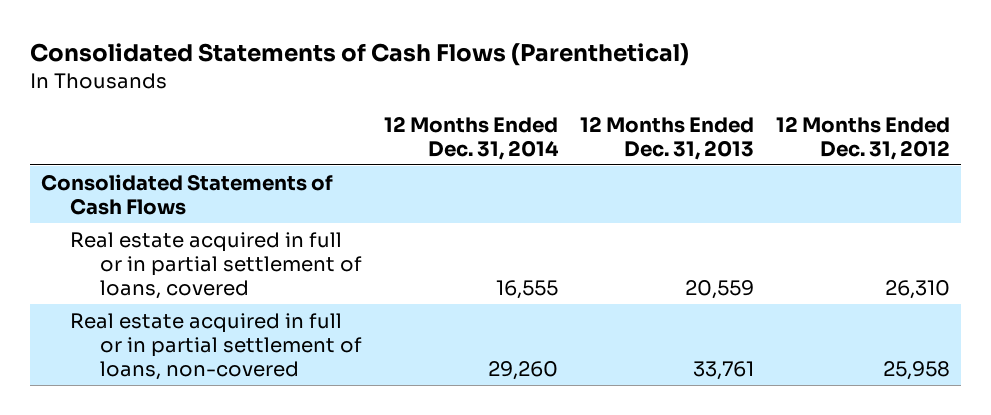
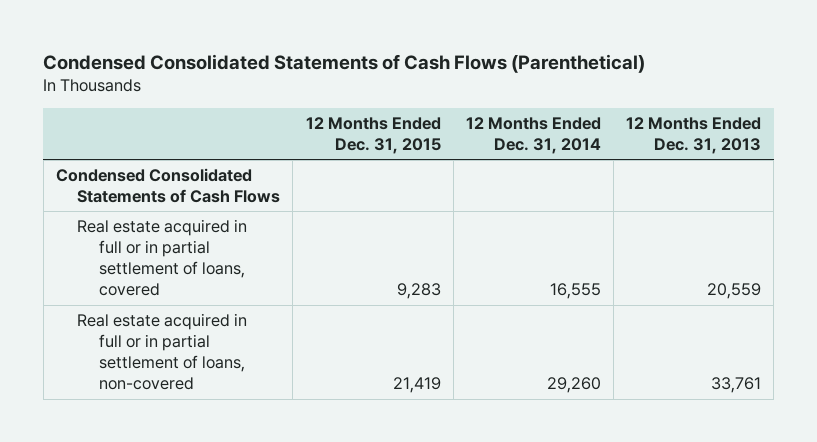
[30,43,690,67] Consolidated Statements of Cash Flows (Parenthetical) -> [43,54,646,74] Condensed Consolidated Statements of Cash Flows (Parenthetical)
[775,115,950,160] 12 Months Ended Dec. 31, 2012 -> none
none -> [305,117,441,155] 12 Months Ended Dec. 31, 2015
[41,173,334,215] Consolidated Statements of Cash Flows -> [55,168,281,204] Condensed Consolidated Statements of Cash Flows

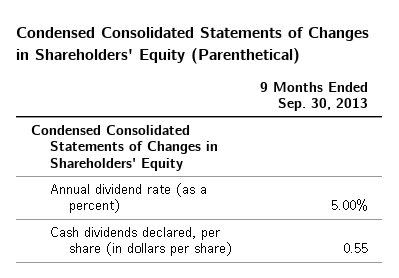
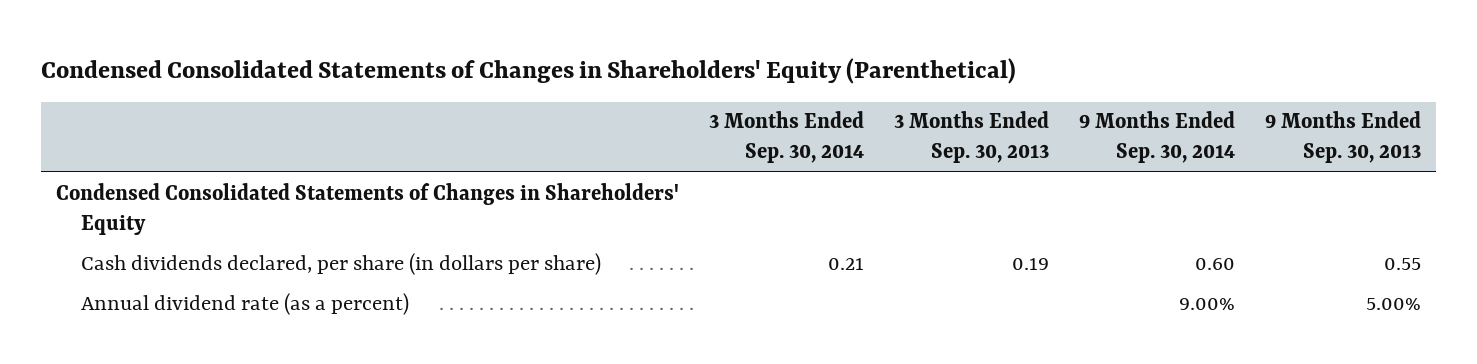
none -> [708,111,864,164] 3 Months Ended Sep. 30, 2014
none -> [893,111,1049,164] 3 Months Ended Sep. 30, 2013
none -> [1079,111,1236,164] 9 Months Ended Sep. 30, 2014
[49,182,207,214] Annual dividend rate (as a percent) -> [81,292,410,315] Annual dividend rate (as a percent)

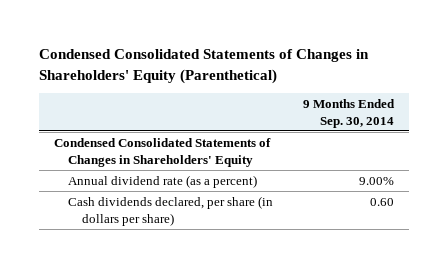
[708,111,864,164] 3 Months Ended Sep. 30, 2014 -> none
[893,111,1049,164] 3 Months Ended Sep. 30, 2013 -> none
[1265,111,1422,164] 9 Months Ended Sep. 30, 2013 -> none
[81,252,602,275] Cash dividends declared, per share (in dollars per share) -> [67,195,273,226] Cash dividends declared, per share (in dollars per share)

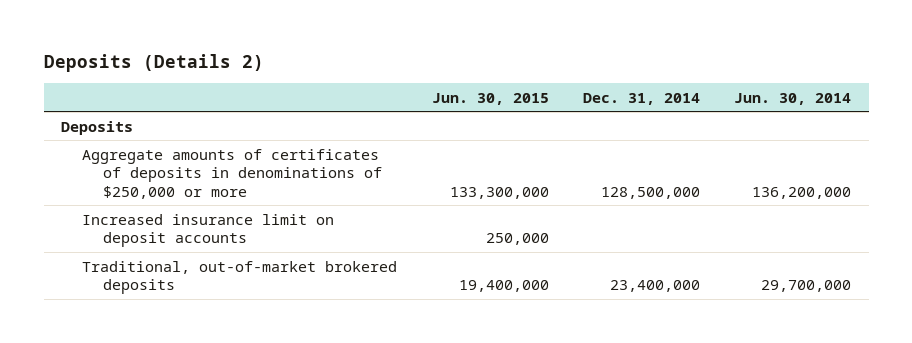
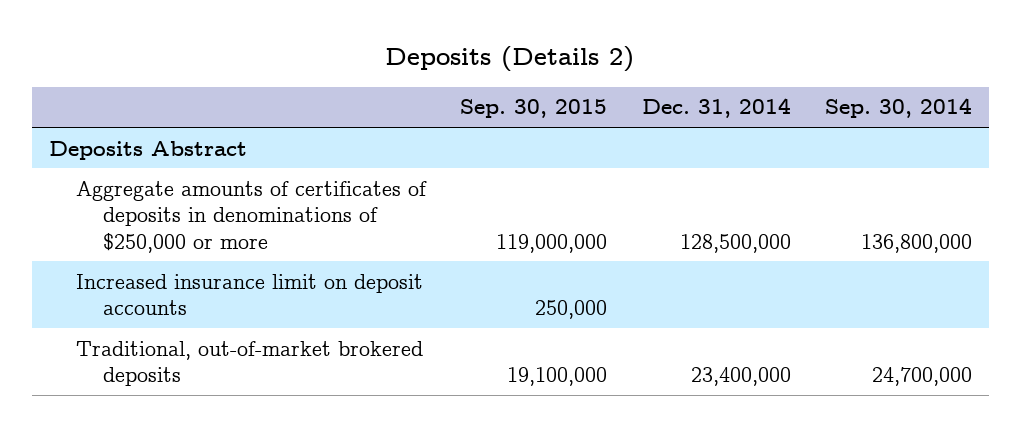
[431,92,549,105] Jun. 30, 2015 -> none
[734,92,852,105] Jun. 30, 2014 -> none
none -> [460,99,608,119] Sep. 30, 2015
none -> [824,98,972,119] Sep. 30, 2014
[61,120,134,135] Deposits -> [48,140,247,160] Deposits Abstract

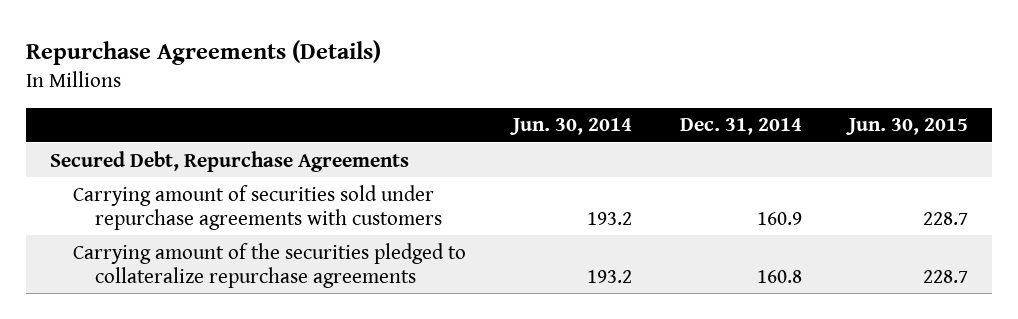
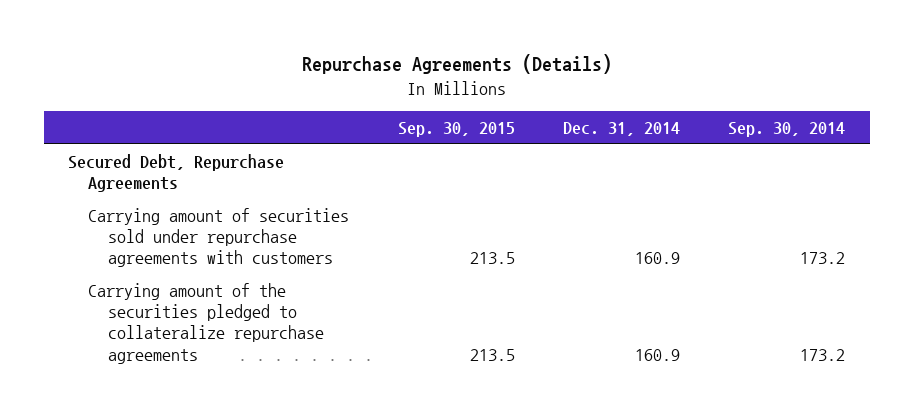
[510,118,633,136] Jun. 30, 2014 -> none
[846,118,969,136] Jun. 30, 2015 -> none
none -> [397,121,515,137] Sep. 30, 2015
none -> [728,121,846,137] Sep. 30, 2014
[756,269,802,283] 160.8 -> [635,348,681,361] 160.9

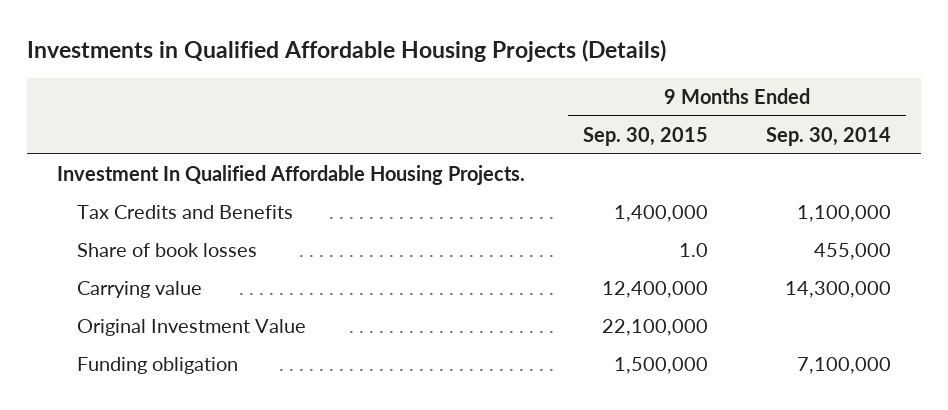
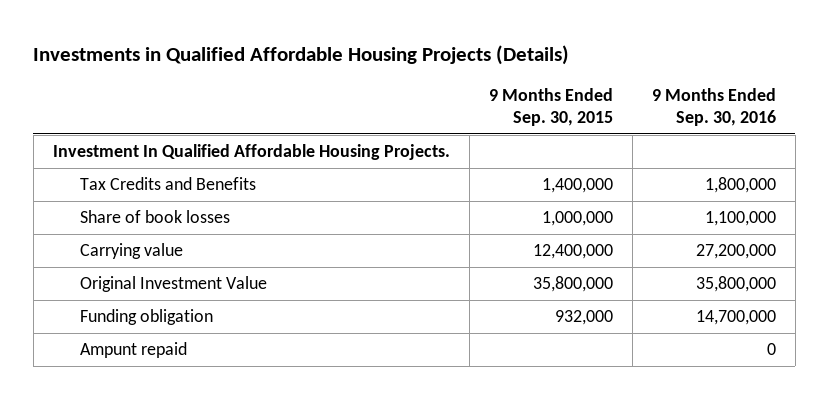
[766,126,892,146] Sep. 30, 2014 -> none
none -> [651,87,776,126] 9 Months Ended Sep. 30, 2016
[678,243,708,258] 1.0 -> [541,211,613,227] 1,000,000
[601,319,708,337] 22,100,000 -> [532,276,613,293] 35,800,000
[613,357,708,375] 1,500,000 -> [554,310,613,326] 932,000
none -> [80,342,188,359] Ampunt repaid

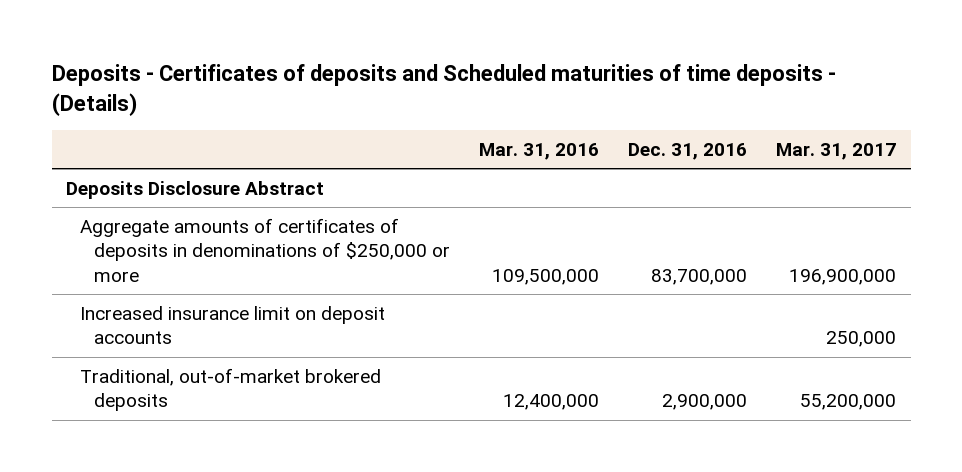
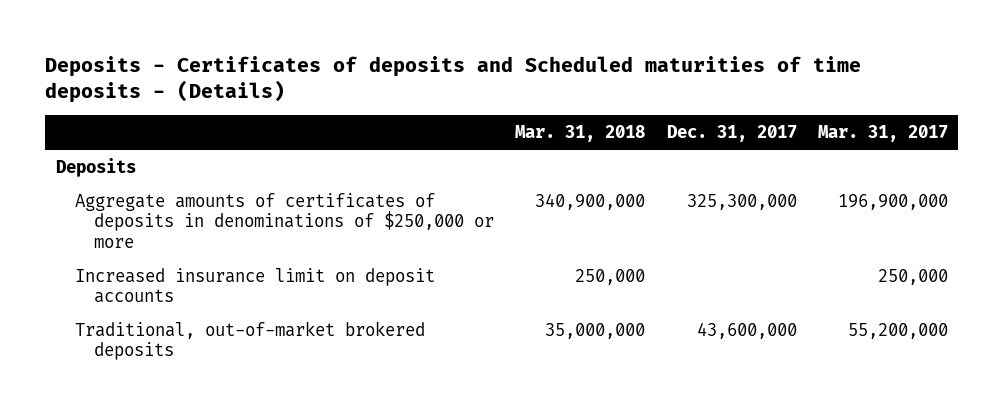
[479,142,600,160] Mar. 31, 2016 -> none
[628,142,748,160] Dec. 31, 2016 -> none
none -> [515,125,646,143] Mar. 31, 2018
none -> [666,125,797,143] Dec. 31, 2017
[66,180,325,199] Deposits Disclosure Abstract -> [55,157,136,177] Deposits

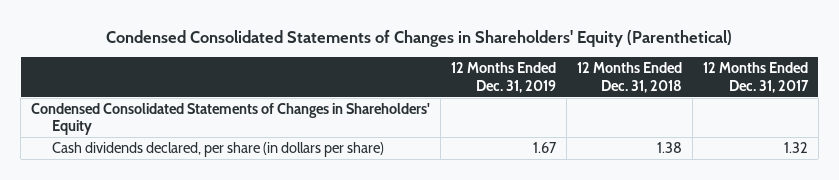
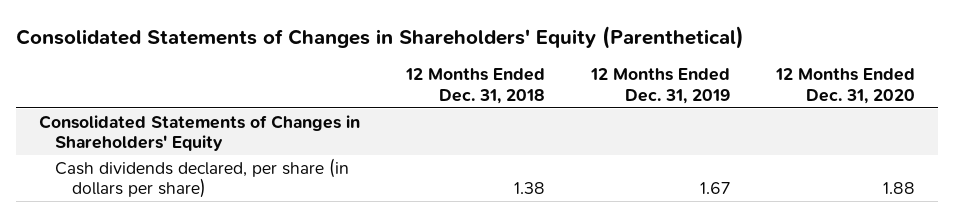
[106,30,733,48] Condensed Consolidated Statements of Changes in Shareholders' Equity (Parenthetical) -> [16,25,745,49] Consolidated Statements of Changes in Shareholders' Equity (Parenthetical)
[702,62,809,93] 12 Months Ended Dec. 31, 2017 -> none
none -> [774,68,915,104] 12 Months Ended Dec. 31, 2020
[31,102,431,136] Condensed Consolidated Statements of Changes in Shareholders' Equity -> [39,114,361,152] Consolidated Statements of Changes in Shareholders' Equity

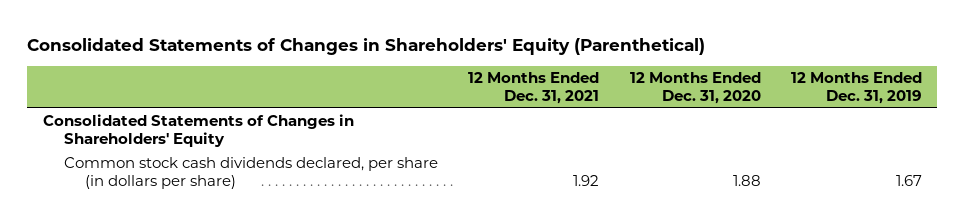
[404,68,545,104] 12 Months Ended Dec. 31, 2018 -> none
none -> [468,71,600,105] 12 Months Ended Dec. 31, 2021
[55,157,350,199] Cash dividends declared, per share (in dollars per share) -> [63,157,438,190] Common stock cash dividends declared, per share (in dollars per share)

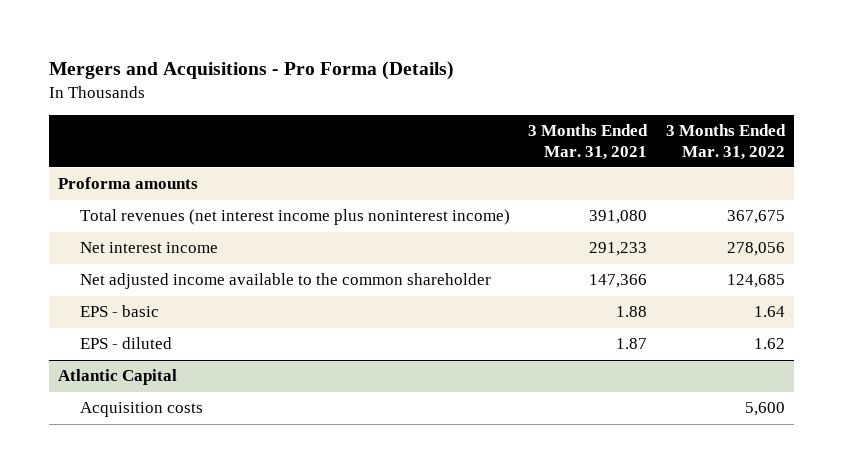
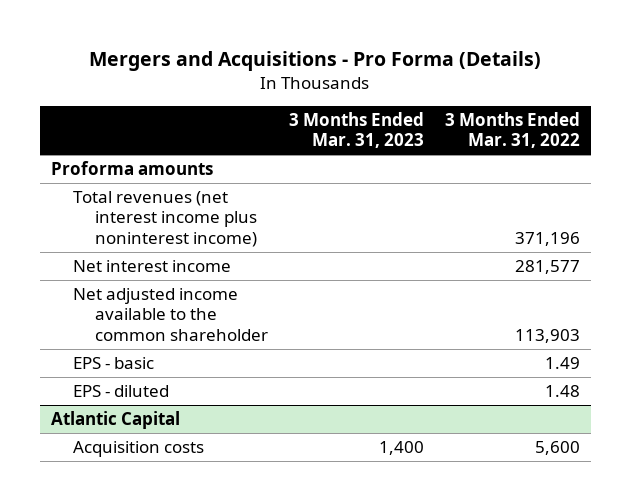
[528,124,649,160] 3 Months Ended Mar. 31, 2021 -> none
none -> [288,111,424,149] 3 Months Ended Mar. 31, 2023
[726,210,785,225] 367,675 -> [514,231,580,246] 371,196
[726,242,785,257] 278,056 -> [514,260,580,275] 281,577
[726,274,785,289] 124,685 -> [514,328,580,343] 113,903
[753,306,785,318] 1.64 -> [544,357,580,370] 1.49
[753,338,785,350] 1.62 -> [544,385,580,398] 1.48

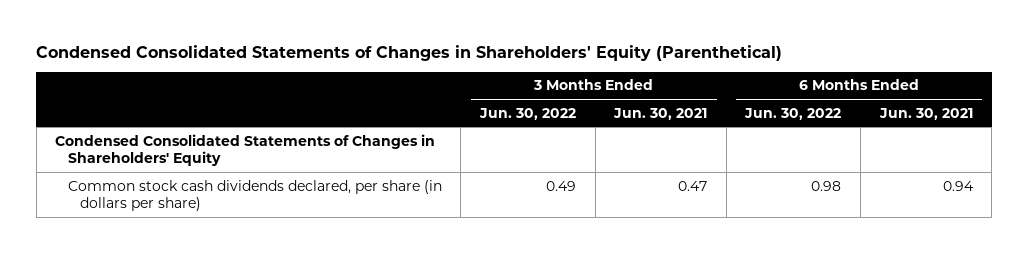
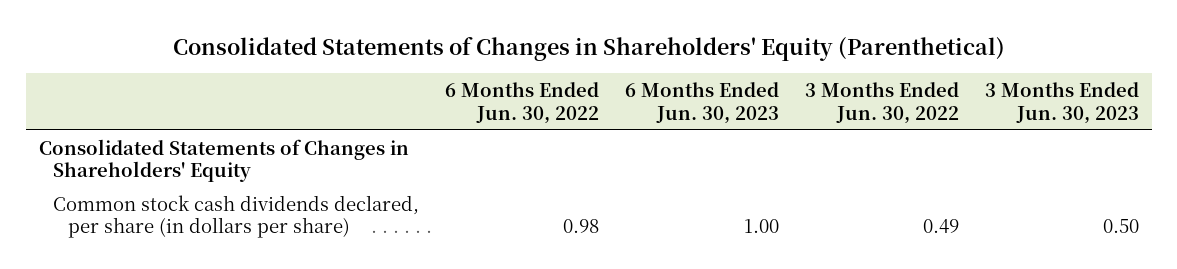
[36,44,783,61] Condensed Consolidated Statements of Changes in Shareholders' Equity (Parenthetical) -> [172,36,1005,61] Consolidated Statements of Changes in Shareholders' Equity (Parenthetical)
[613,107,708,120] Jun. 30, 2021 -> none
[878,107,973,120] Jun. 30, 2021 -> none
none -> [624,82,779,124] 6 Months Ended Jun. 30, 2023
none -> [984,82,1139,124] 3 Months Ended Jun. 30, 2023
[55,133,436,166] Condensed Consolidated Statements of Changes in Shareholders' Equity -> [38,138,409,183] Consolidated Statements of Changes in Shareholders' Equity

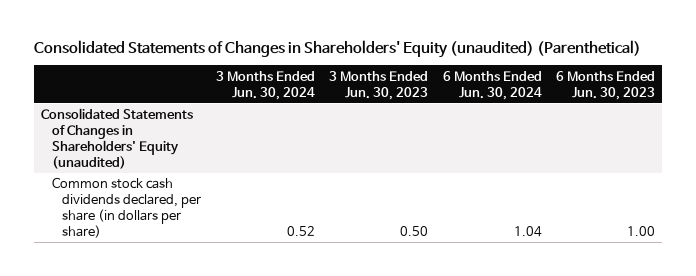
[172,36,1005,61] Consolidated Statements of Changes in Shareholders' Equity (Parenthetical) -> [33,40,641,59] Consolidated Statements of Changes in Shareholders' Equity (unaudited) (Parenthetical)
[444,82,599,124] 6 Months Ended Jun. 30, 2022 -> none
[804,82,959,124] 3 Months Ended Jun. 30, 2022 -> none
none -> [215,70,315,100] 3 Months Ended Jun. 30, 2024
none -> [442,70,542,100] 6 Months Ended Jun. 30, 2024
[38,138,409,183] Consolidated Statements of Changes in Shareholders' Equity -> [40,108,193,169] Consolidated Statements of Changes in Shareholders' Equity (unaudited)

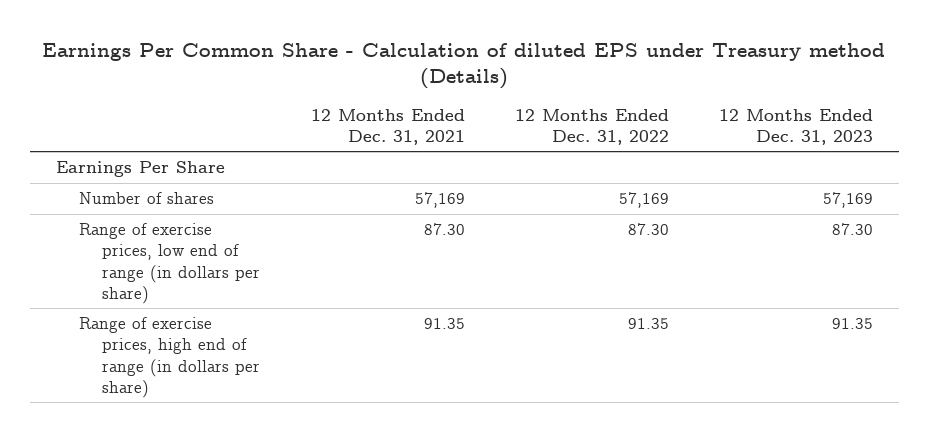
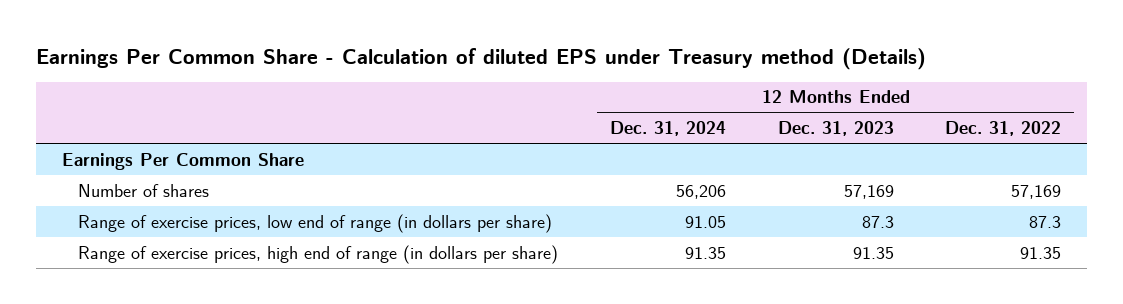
[310,108,465,146] 12 Months Ended Dec. 31, 2021 -> none
none -> [610,121,727,137] Dec. 31, 2024
[55,161,225,178] Earnings Per Share -> [61,152,304,170] Earnings Per Common Share
[628,223,670,236] 87.30 -> [1029,215,1062,228] 87.3
[832,223,874,236] 87.30 -> [861,215,894,228] 87.3

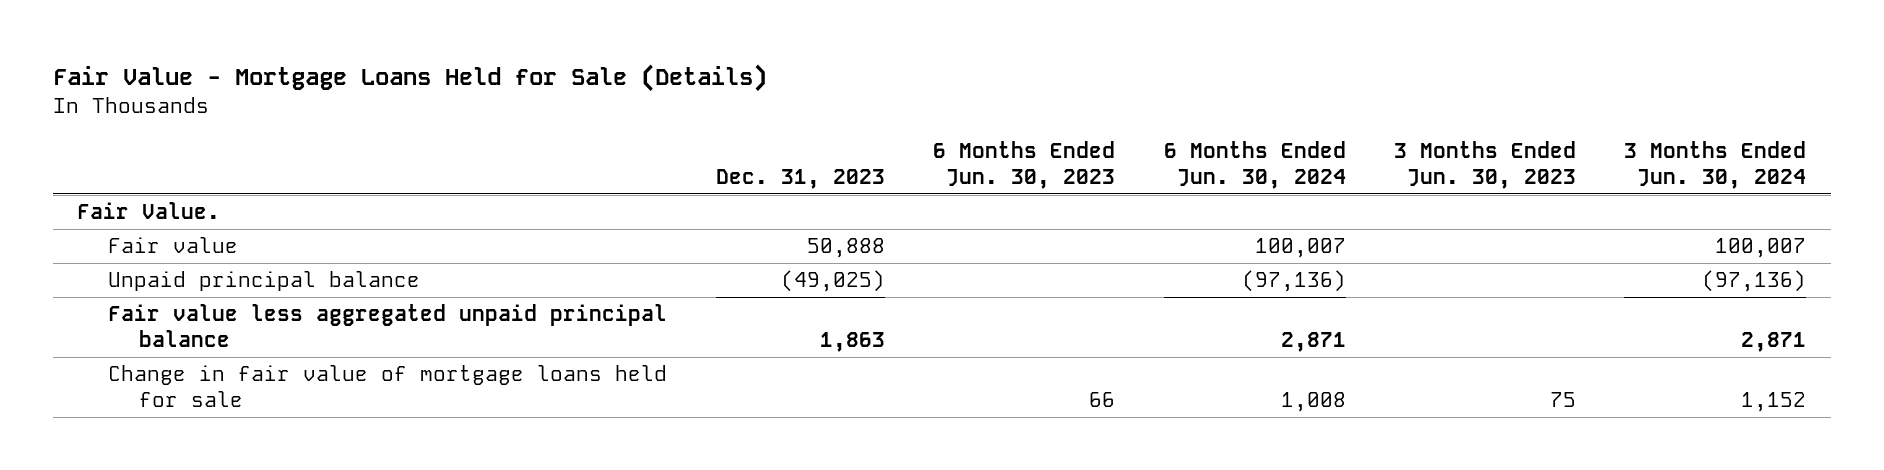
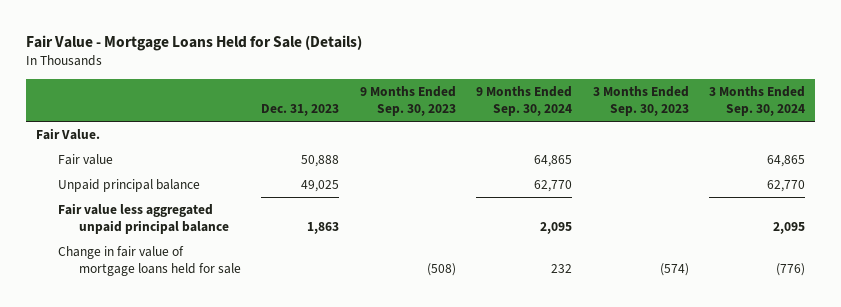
[933,141,1116,190] 6 Months Ended Jun. 30, 2023 -> none
[1163,141,1346,190] 6 Months Ended Jun. 30, 2024 -> none
[1394,141,1577,190] 3 Months Ended Jun. 30, 2023 -> none
[1624,141,1807,190] 3 Months Ended Jun. 30, 2024 -> none
none -> [359,85,456,117] 9 Months Ended Sep. 30, 2023
none -> [476,85,573,117] 9 Months Ended Sep. 30, 2024
none -> [592,85,689,117] 3 Months Ended Sep. 30, 2023
none -> [708,85,805,117] 3 Months Ended Sep. 30, 2024
[780,270,885,293] (49,025) -> [301,179,340,192] 49,025

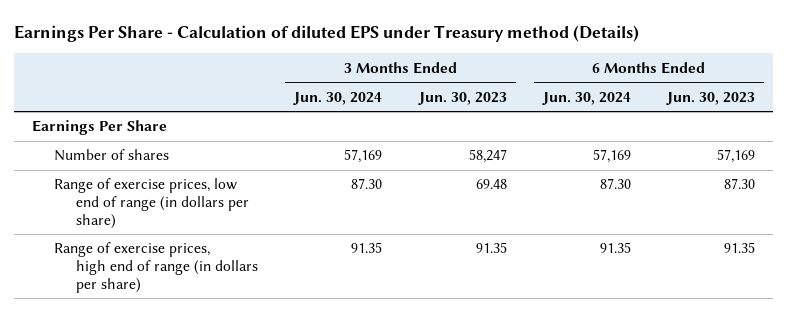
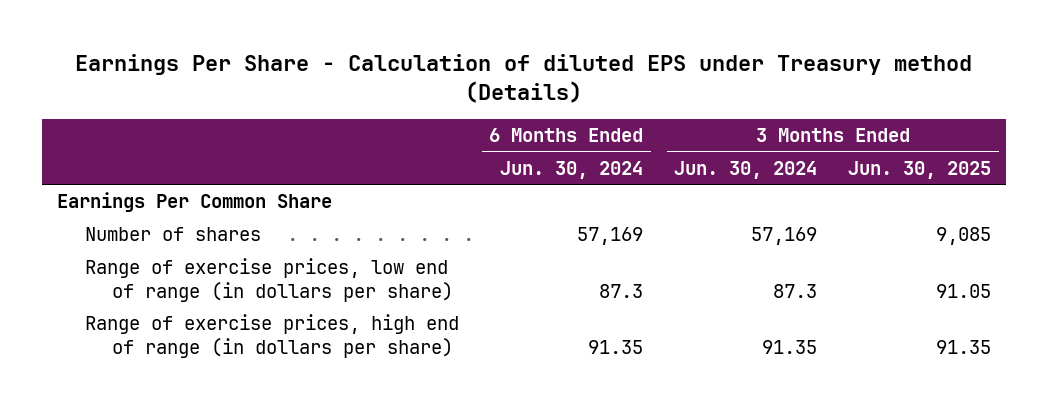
[417,91,507,105] Jun. 30, 2023 -> none
[666,91,756,105] Jun. 30, 2023 -> none
none -> [848,160,992,179] Jun. 30, 2025
[32,120,168,136] Earnings Per Share -> [57,192,333,213] Earnings Per Common Share
[351,178,383,190] 87.30 -> [773,283,818,298] 87.3
[599,178,631,190] 87.30 -> [599,283,644,298] 87.3

